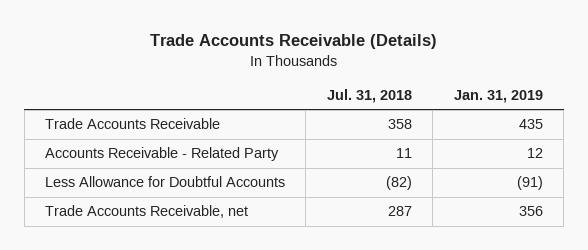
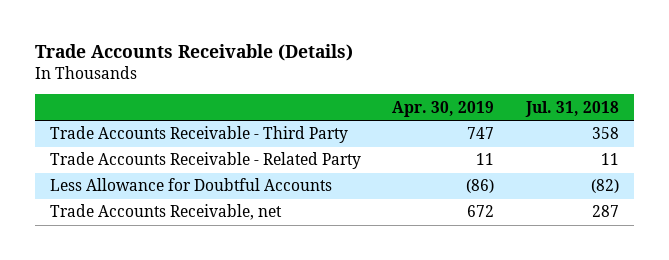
[453,89,543,103] Jan. 31, 2019 -> none
none -> [392,100,495,117] Apr. 30, 2019
[45,118,221,130] Trade Accounts Receivable -> [50,126,349,144] Trade Accounts Receivable - Third Party
[45,147,280,162] Accounts Receivable - Related Party -> [50,152,362,170] Trade Accounts Receivable - Related Party

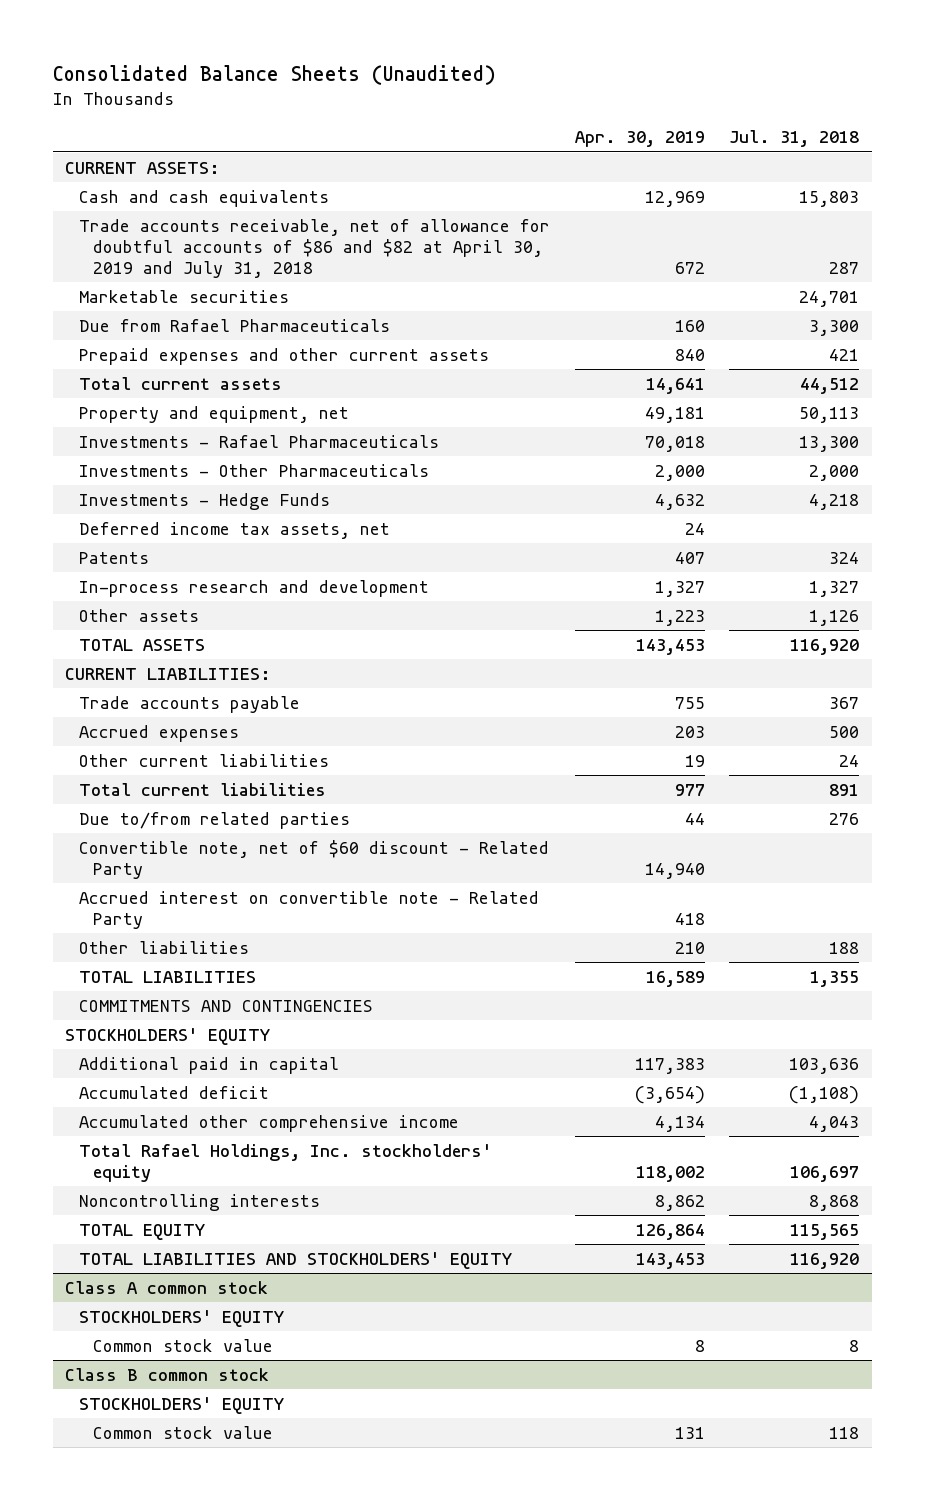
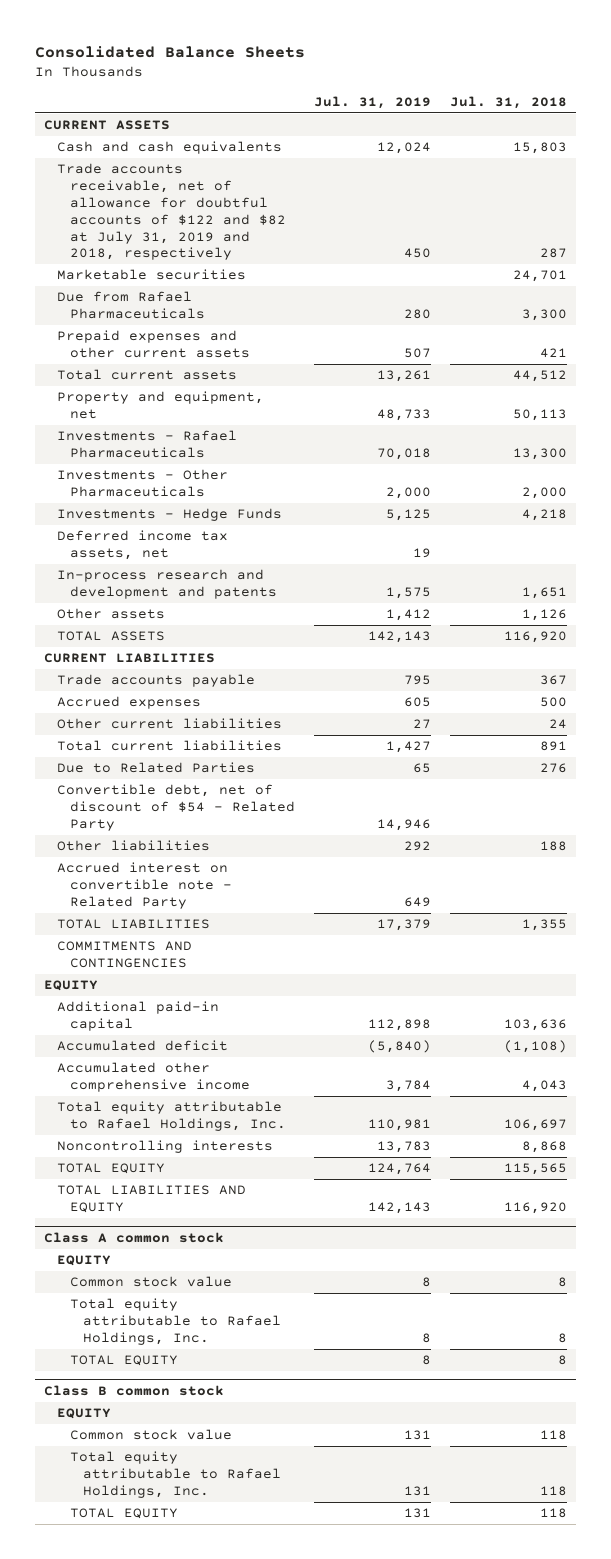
[53,64,497,85] Consolidated Balance Sheets (Unaudited) -> [34,45,305,58] Consolidated Balance Sheets
[574,131,705,148] Apr. 30, 2019 -> none
none -> [314,95,432,109] Jul. 31, 2019
[65,161,221,174] CURRENT ASSETS: -> [44,120,171,131] CURRENT ASSETS
[79,218,551,278] Trade accounts receivable, net of allowance for doubtful accounts of $86 and $82 at April 30, 2019 and July 31, 2018 -> [57,163,287,261] Trade accounts receivable, net of allowance for doubtful accounts of $122 and $82 at July 31, 2019 and 2018, respectively
[79,551,150,564] Patents -> none
[79,579,430,597] In-process research and development -> [57,569,278,600] In-process research and development and patents
[809,580,860,597] 1,327 -> [521,587,567,600] 1,651
[65,667,272,680] CURRENT LIABILITIES: -> [44,653,216,664] CURRENT LIABILITIES
[79,811,351,829] Due to/from related parties -> [57,762,256,774] Due to Related Parties
[79,839,550,879] Convertible note, net of $60 discount - Related Party -> [57,784,296,831] Convertible debt, net of discount of $54 - Related Party
[79,890,540,929] Accrued interest on convertible note - Related Party -> [57,862,233,909] Accrued interest on convertible note - Related Party
[65,1027,271,1045] STOCKHOLDERS' EQUITY -> [44,980,99,992] EQUITY
[79,1056,340,1074] Additional paid in capital -> [57,1001,220,1032] Additional paid-in capital
[79,1143,493,1182] Total Rafael Holdings, Inc. stockholders' equity -> [57,1101,287,1132] Total equity attributable to Rafael Holdings, Inc.
[79,1251,513,1269] TOTAL LIABILITIES AND STOCKHOLDERS' EQUITY -> [57,1185,247,1214] TOTAL LIABILITIES AND EQUITY
[79,1309,285,1327] STOCKHOLDERS' EQUITY -> [57,1255,112,1267] EQUITY
none -> [70,1298,282,1345] Total equity attributable to Rafael Holdings, Inc.
none -> [70,1355,179,1367] TOTAL EQUITY
[79,1396,285,1414] STOCKHOLDERS' EQUITY -> [57,1408,112,1420] EQUITY
none -> [70,1451,282,1498] Total equity attributable to Rafael Holdings, Inc.
none -> [70,1508,179,1520] TOTAL EQUITY

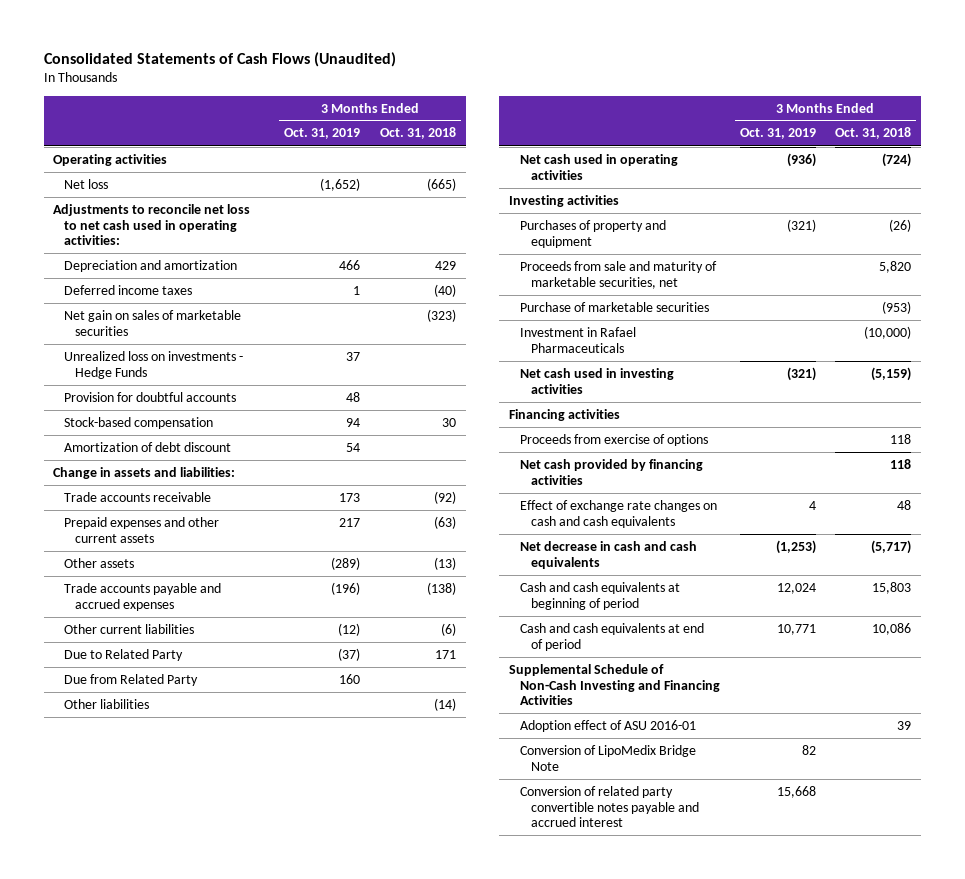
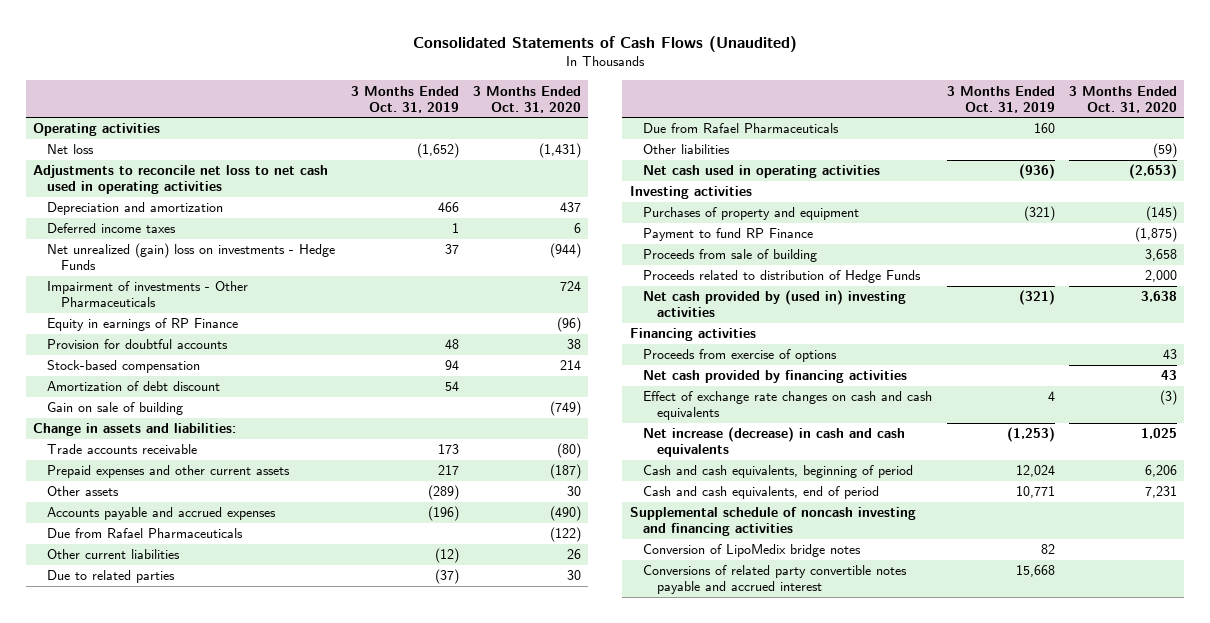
[379,127,456,140] Oct. 31, 2018 -> none
none -> [472,85,581,113] 3 Months Ended Oct. 31, 2020
[53,203,251,246] Adjustments to reconcile net loss to net cash used in operating activities: -> [33,165,329,195] Adjustments to reconcile net loss to net cash used in operating activities
[64,309,242,336] Net gain on sales of marketable securities -> none
[64,350,244,379] Unrealized loss on investments - Hedge Funds -> [47,243,336,271] Net unrealized (gain) loss on investments - Hedge Funds
none -> [47,281,249,308] Impairment of investments - Other Pharmaceuticals
none -> [47,318,239,332] Equity in earnings of RP Finance
none -> [47,402,184,416] Gain on sale of building
[64,582,222,611] Trade accounts payable and accrued expenses -> [47,507,277,521] Accounts payable and accrued expenses
none -> [47,528,244,539] Due from Rafael Pharmaceuticals
[64,673,199,686] Due from Related Party -> none
[64,648,184,661] Due to Related Party -> [47,570,176,584] Due to related parties
none -> [643,123,840,134] Due from Rafael Pharmaceuticals
[519,301,709,312] Purchase of marketable securities -> none
[519,326,636,353] Investment in Rafael Pharmaceuticals -> none
none -> [643,228,814,242] Payment to fund RP Finance
none -> [643,249,818,263] Proceeds from sale of building
[519,260,717,289] Proceeds from sale and maturity of marketable securities, net -> [643,270,922,284] Proceeds related to distribution of Hedge Funds
[519,367,674,394] Net cash used in investing activities -> [643,290,907,318] Net cash provided by (used in) investing activities
[519,719,696,732] Adoption effect of ASU 2016-01 -> none
[519,540,697,569] Net decrease in cash and cash equivalents -> [643,427,906,458] Net increase (decrease) in cash and cash equivalents
[519,581,680,610] Cash and cash equivalents at beginning of period -> [643,465,914,479] Cash and cash equivalents, beginning of period
[519,622,704,651] Cash and cash equivalents at end of period -> [643,486,880,500] Cash and cash equivalents, end of period
[508,663,720,706] Supplemental Schedule of Non-Cash Investing and Financing Activities -> [629,507,916,537] Supplemental schedule of noncash investing and financing activities
[519,744,696,771] Conversion of LipoMedix Bridge Note -> [643,544,862,558] Conversion of LipoMedix bridge notes
[519,785,699,828] Conversion of related party convertible notes payable and accrued interest -> [643,565,908,595] Conversions of related party convertible notes payable and accrued interest

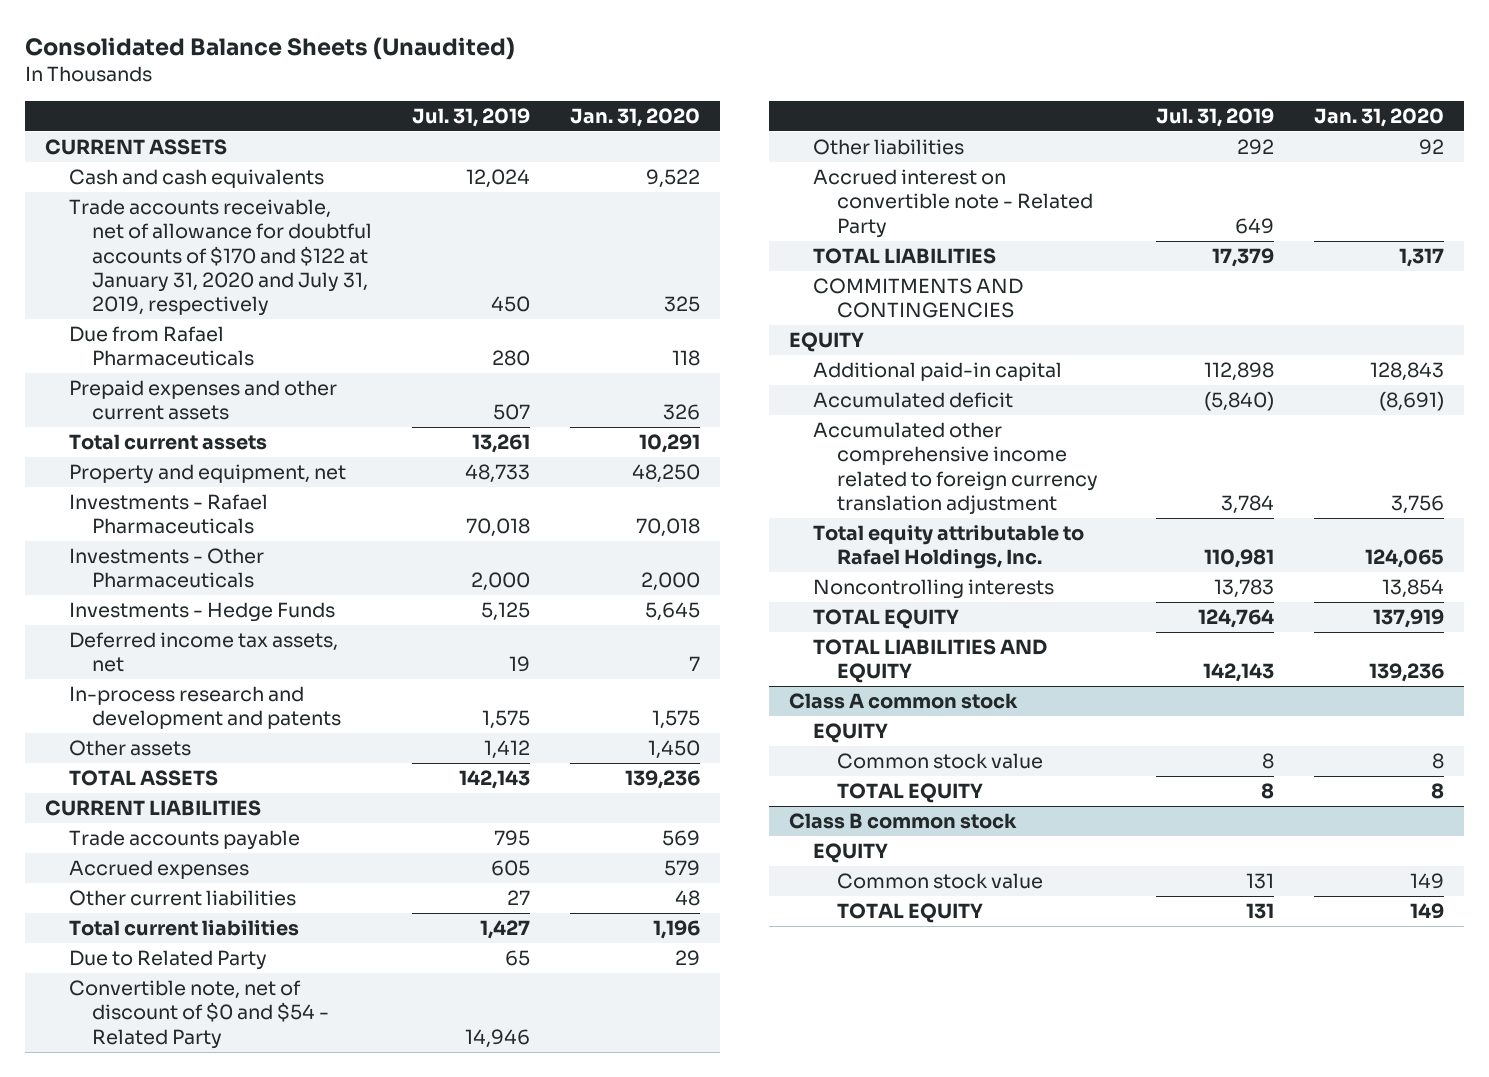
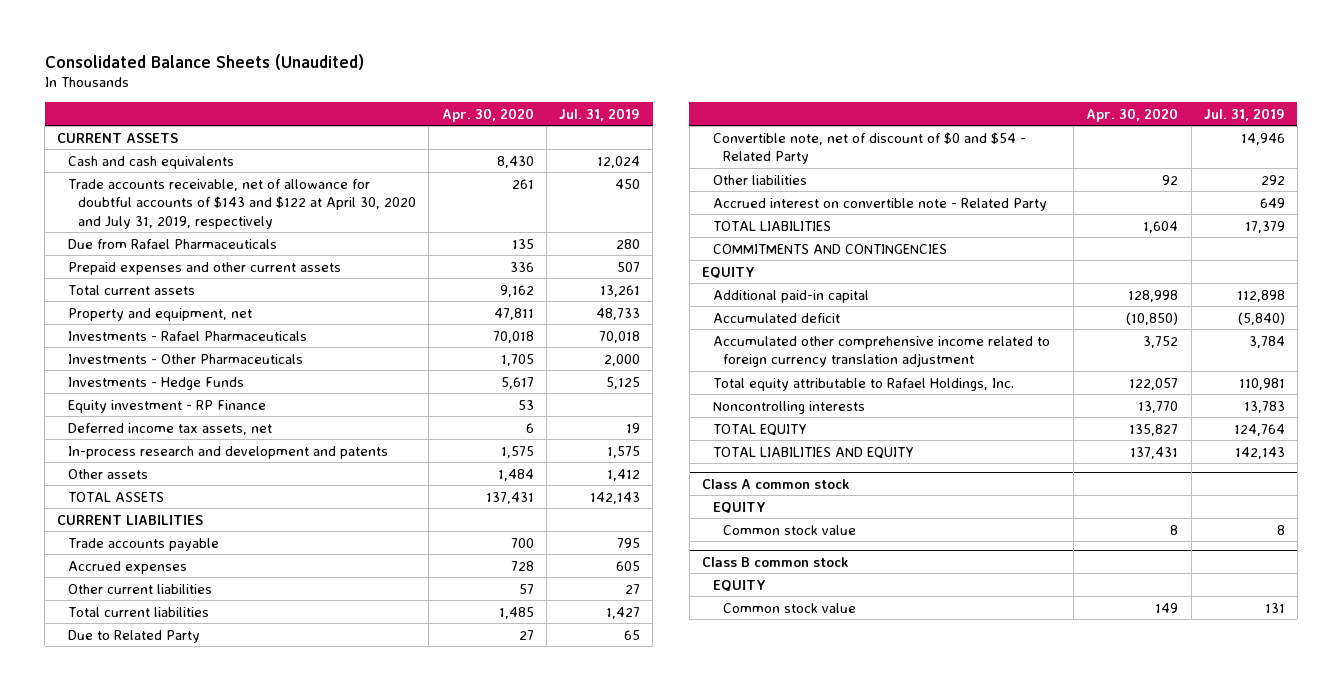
[570,107,701,127] Jan. 31, 2020 -> none
none -> [441,107,534,122] Apr. 30, 2020
[68,199,373,317] Trade accounts receivable, net of allowance for doubtful accounts of $170 and $122 at January 31, 2020 and July 31, 2019, respectively -> [67,178,417,229] Trade accounts receivable, net of allowance for doubtful accounts of $143 and $122 at April 30, 2020 and July 31, 2019, respectively
none -> [67,399,266,413] Equity investment - RP Finance
[836,783,983,804] TOTAL EQUITY -> none
[836,903,983,924] TOTAL EQUITY -> none

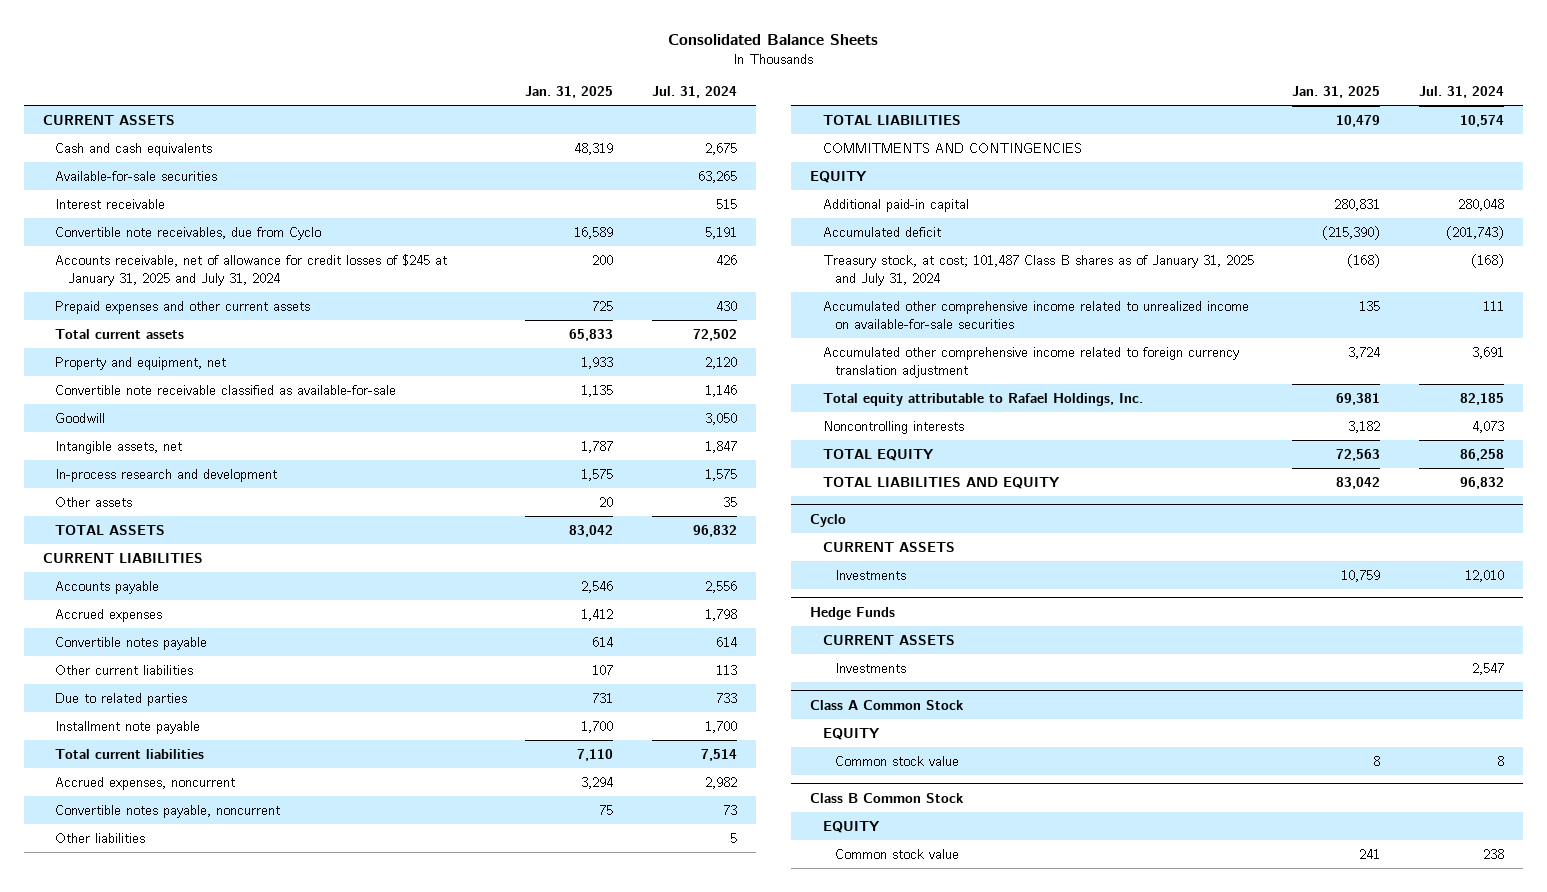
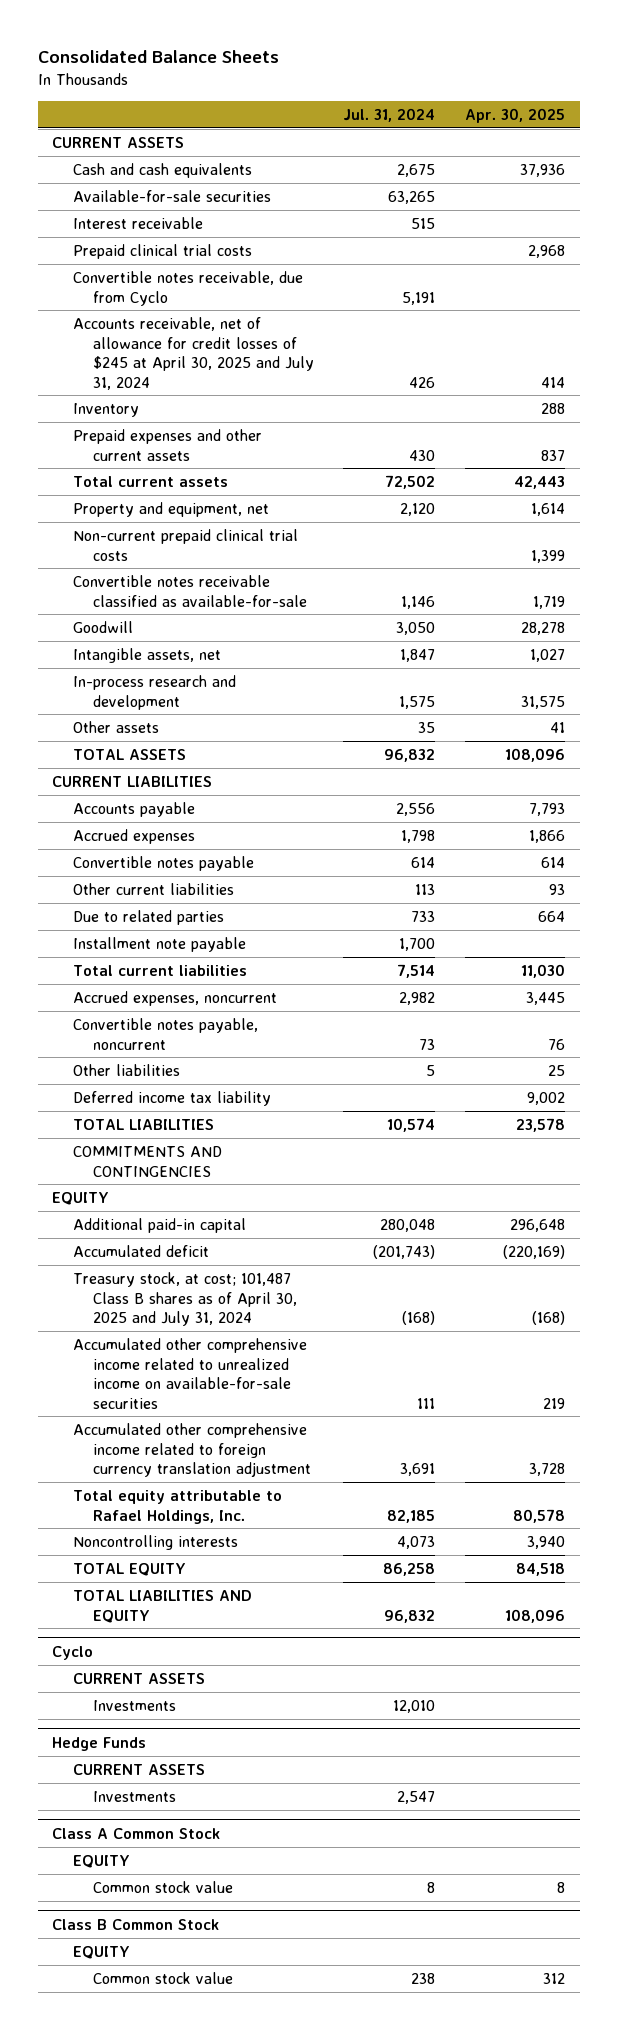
[525,86,614,99] Jan. 31, 2025 -> none
none -> [465,107,566,123] Apr. 30, 2025
none -> [72,243,252,259] Prepaid clinical trial costs
[55,226,322,240] Convertible note receivables, due from Cyclo -> [72,270,303,306] Convertible notes receivable, due from Cyclo
[55,253,448,286] Accounts receivable, net of allowance for credit losses of $245 at January 31, 2025 and July 31, 2024 -> [72,316,314,390] Accounts receivable, net of allowance for credit losses of $245 at April 30, 2025 and July 31, 2024
none -> [72,402,139,417] Inventory
none -> [72,528,298,561] Non-current prepaid clinical trial costs
[55,384,397,395] Convertible note receivable classified as available-for-sale -> [72,574,307,607] Convertible notes receivable classified as available-for-sale
none -> [72,1090,271,1106] Deferred income tax liability
[822,254,1254,286] Treasury stock, at cost; 101,487 Class B shares as of January 31, 2025 and July 31, 2024 -> [72,1271,297,1327] Treasury stock, at cost; 101,487 Class B shares as of April 30, 2025 and July 31, 2024

